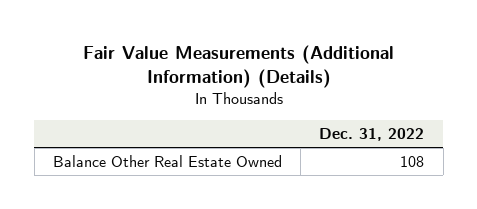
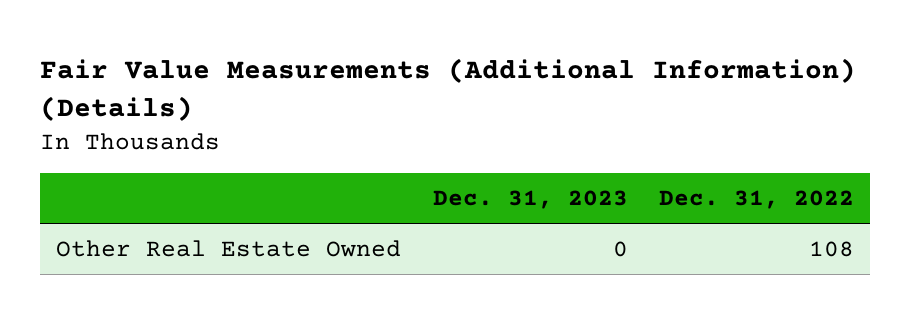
none -> [432,190,628,210] Dec. 31, 2023
[52,155,282,168] Balance Other Real Estate Owned -> [56,240,402,258] Other Real Estate Owned

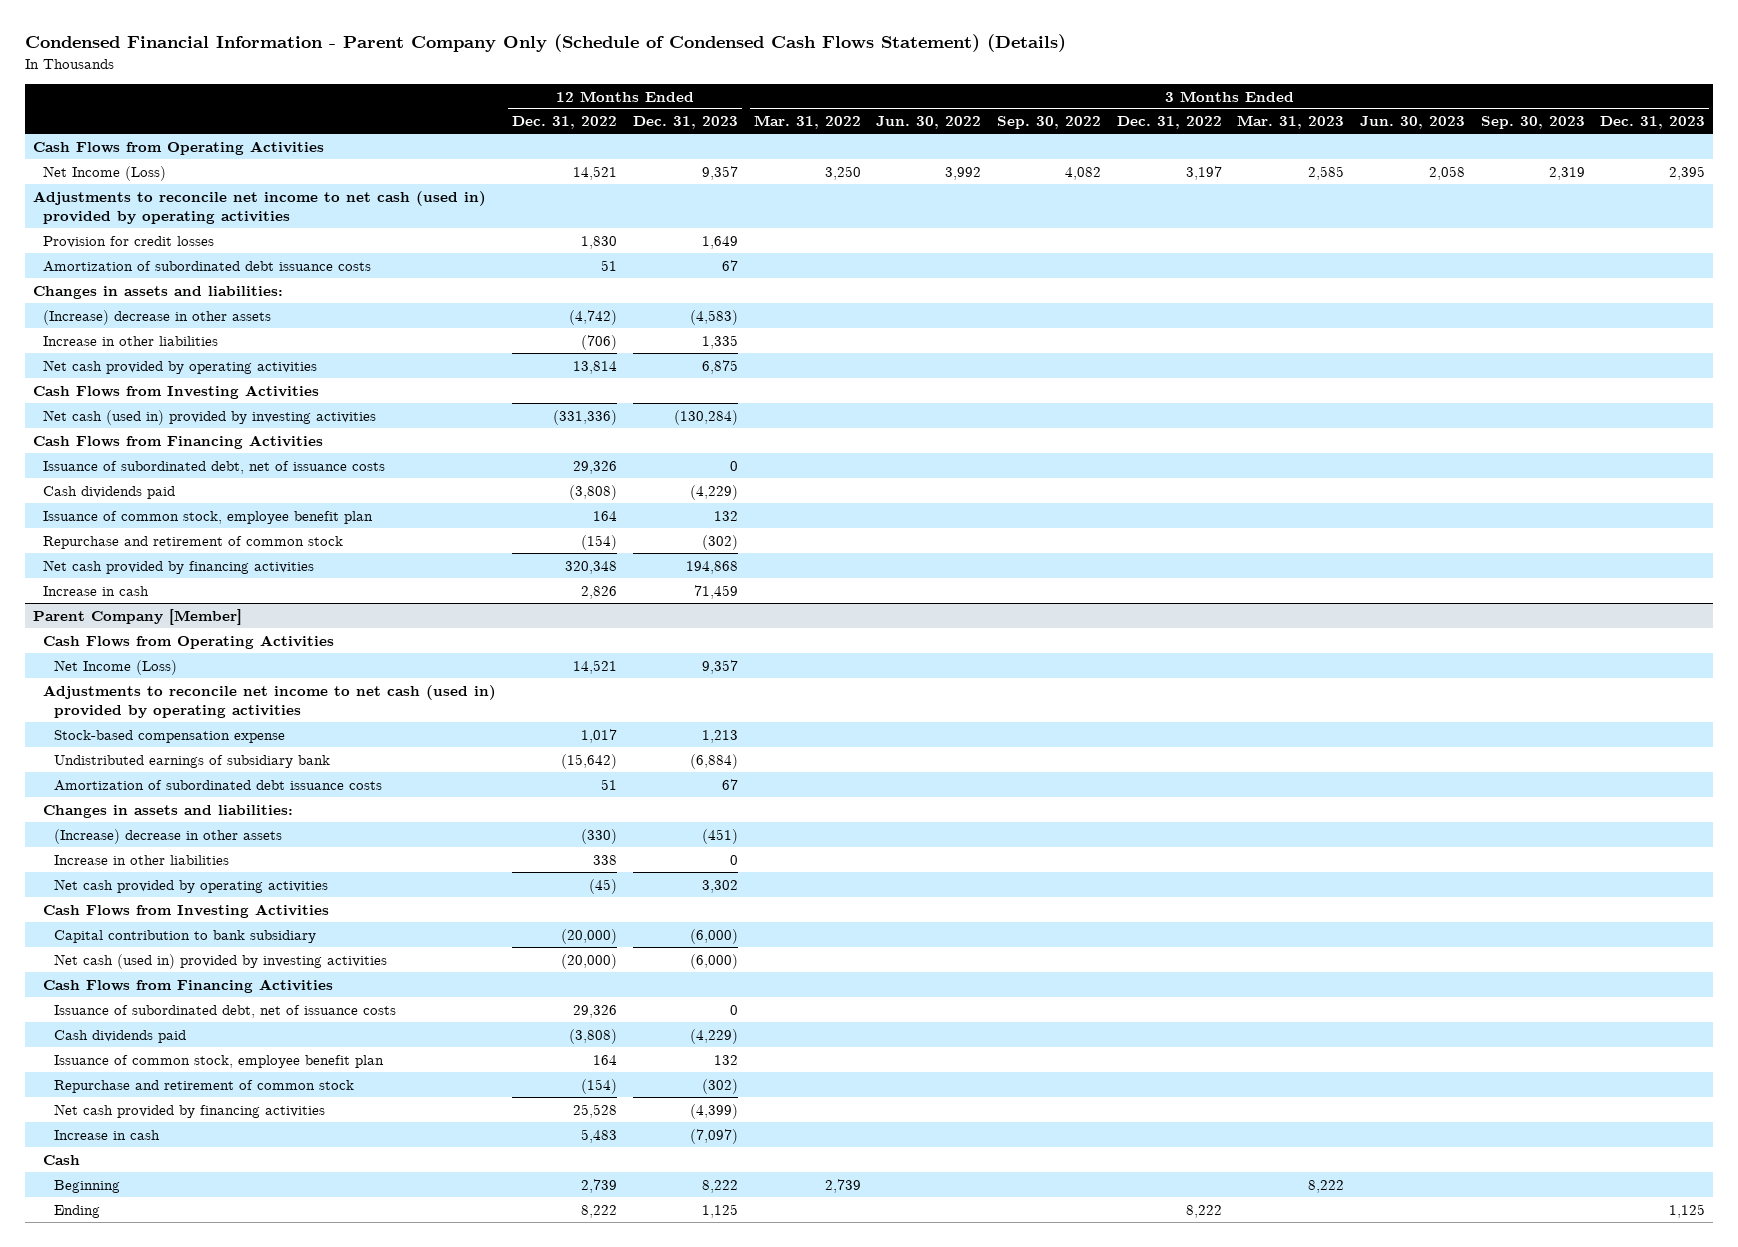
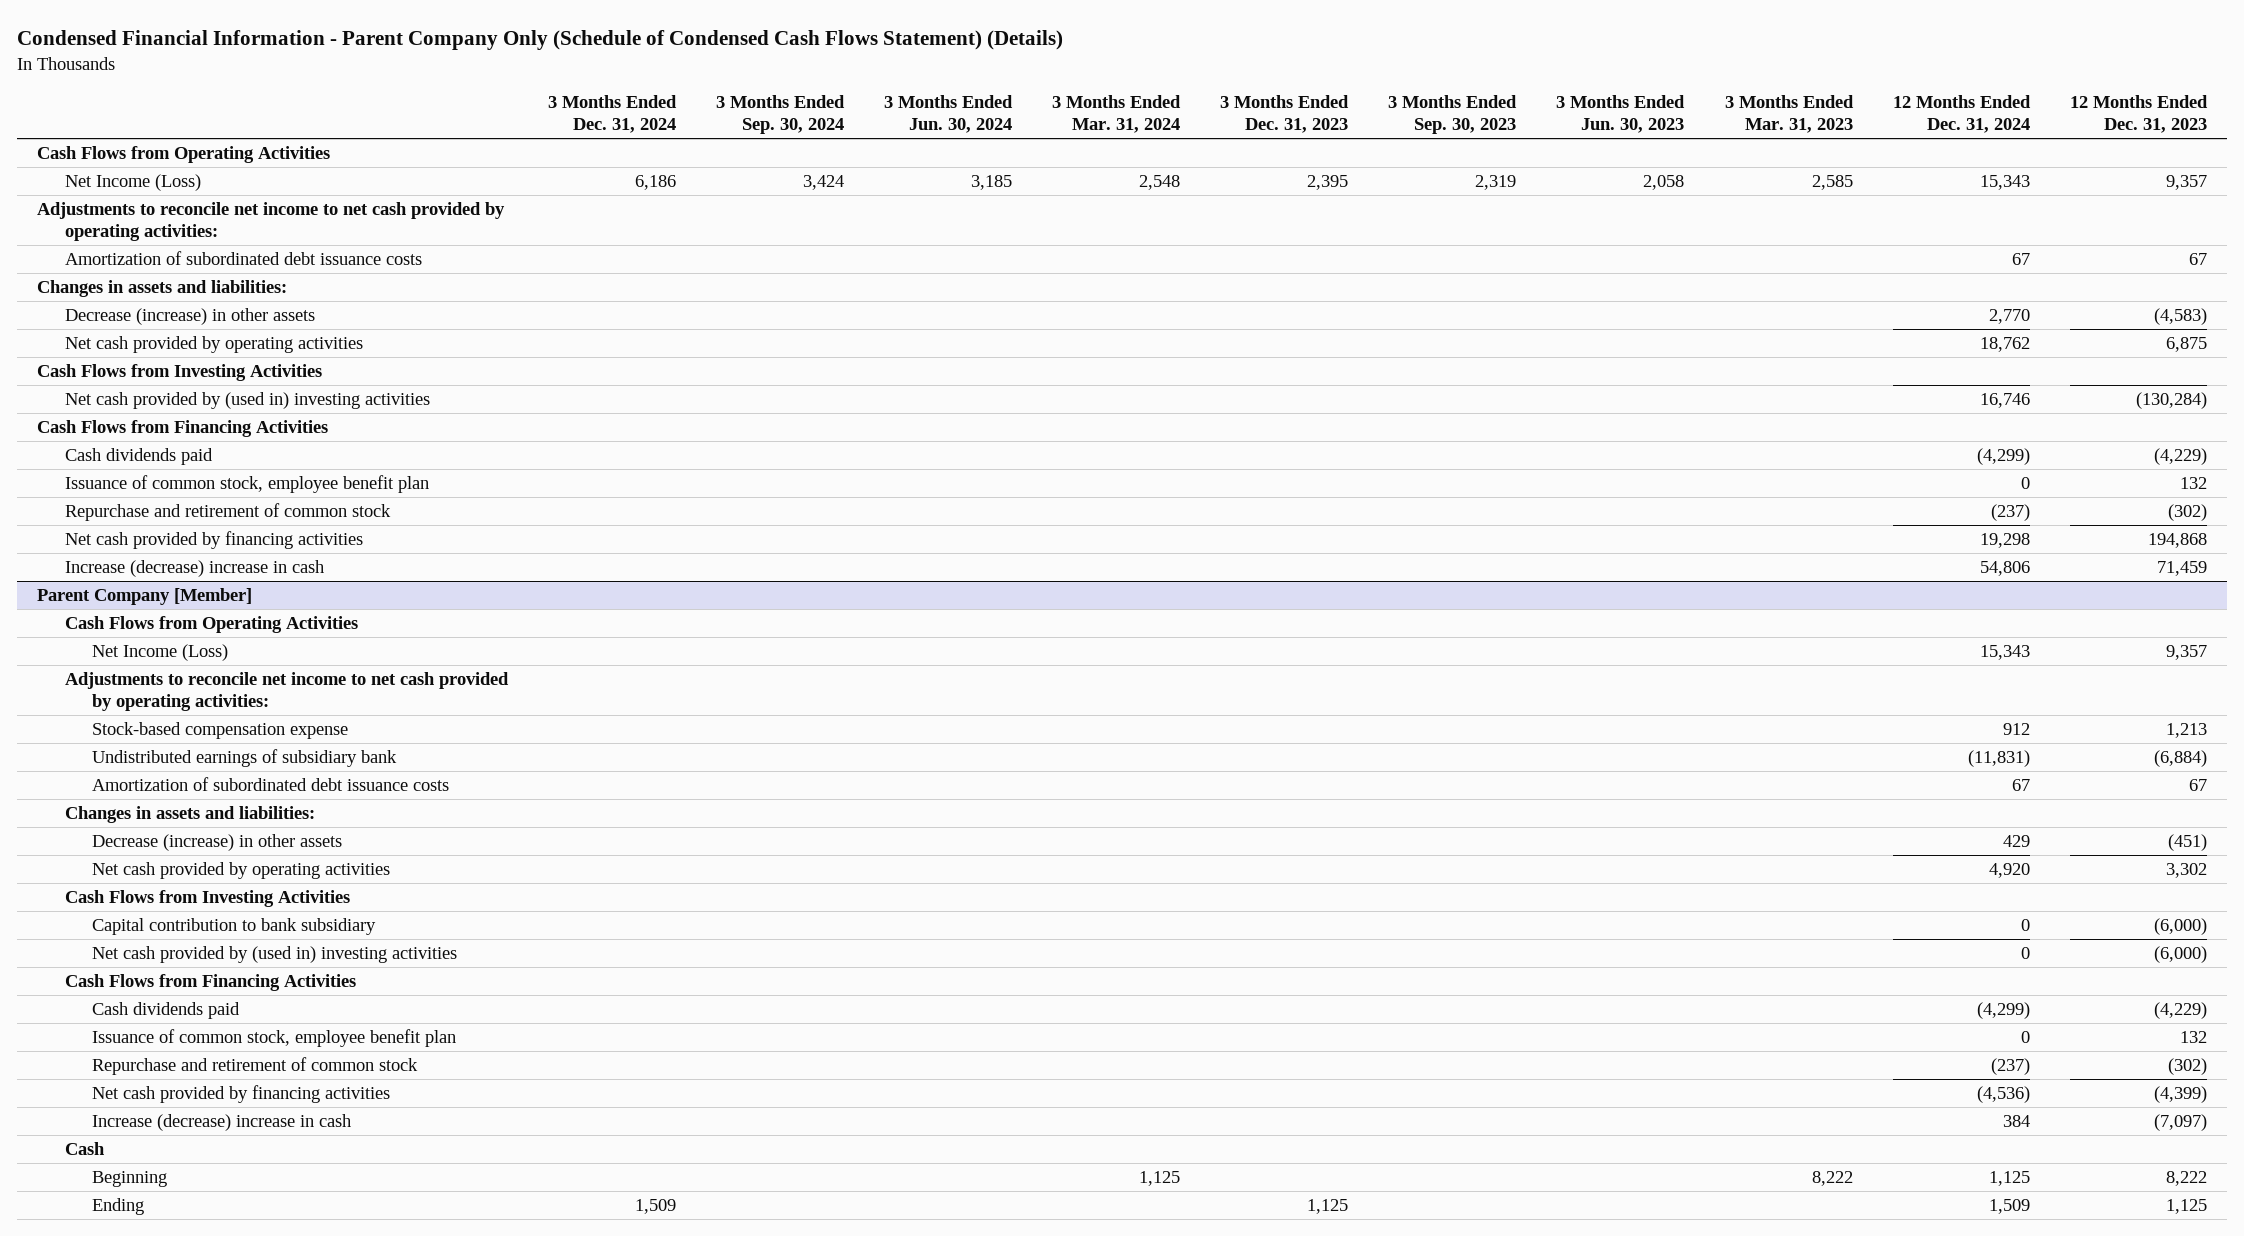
[512,116,618,130] Dec. 31, 2022 -> none
[753,115,861,130] Mar. 31, 2022 -> none
[876,116,982,130] Jun. 30, 2022 -> none
[996,116,1101,130] Sep. 30, 2022 -> none
[1116,116,1222,130] Dec. 31, 2022 -> none
none -> [547,95,677,134] 3 Months Ended Dec. 31, 2024
none -> [715,95,845,135] 3 Months Ended Sep. 30, 2024
none -> [883,95,1013,134] 3 Months Ended Jun. 30, 2024
none -> [1052,95,1182,134] 3 Months Ended Mar. 31, 2024
none -> [1892,95,2031,134] 12 Months Ended Dec. 31, 2024
[43,235,215,248] Provision for credit losses -> none
[32,190,486,224] Adjustments to reconcile net income to net cash (used in) provided by operating activities -> [36,201,505,241] Adjustments to reconcile net income to net cash provided by operating activities:
[43,335,219,346] Increase in other liabilities -> none
[43,309,272,325] (Increase) decrease in other assets -> [64,307,315,325] Decrease (increase) in other assets
[43,409,377,425] Net cash (used in) provided by investing activities -> [64,391,430,409] Net cash provided by (used in) investing activities
[43,460,386,474] Issuance of subordinated debt, net of issuance costs -> none
[43,585,150,596] Increase in cash -> [64,559,324,577] Increase (decrease) increase in cash
[43,684,497,718] Adjustments to reconcile net income to net cash (used in) provided by operating activities -> [64,671,509,711] Adjustments to reconcile net income to net cash provided by operating activities:
[54,854,230,865] Increase in other liabilities -> none
[54,828,283,844] (Increase) decrease in other assets -> [92,833,343,851] Decrease (increase) in other assets
[54,953,388,969] Net cash (used in) provided by investing activities -> [92,945,458,963] Net cash provided by (used in) investing activities
[54,1004,397,1018] Issuance of subordinated debt, net of issuance costs -> none
[54,1129,161,1140] Increase in cash -> [92,1113,352,1131] Increase (decrease) increase in cash

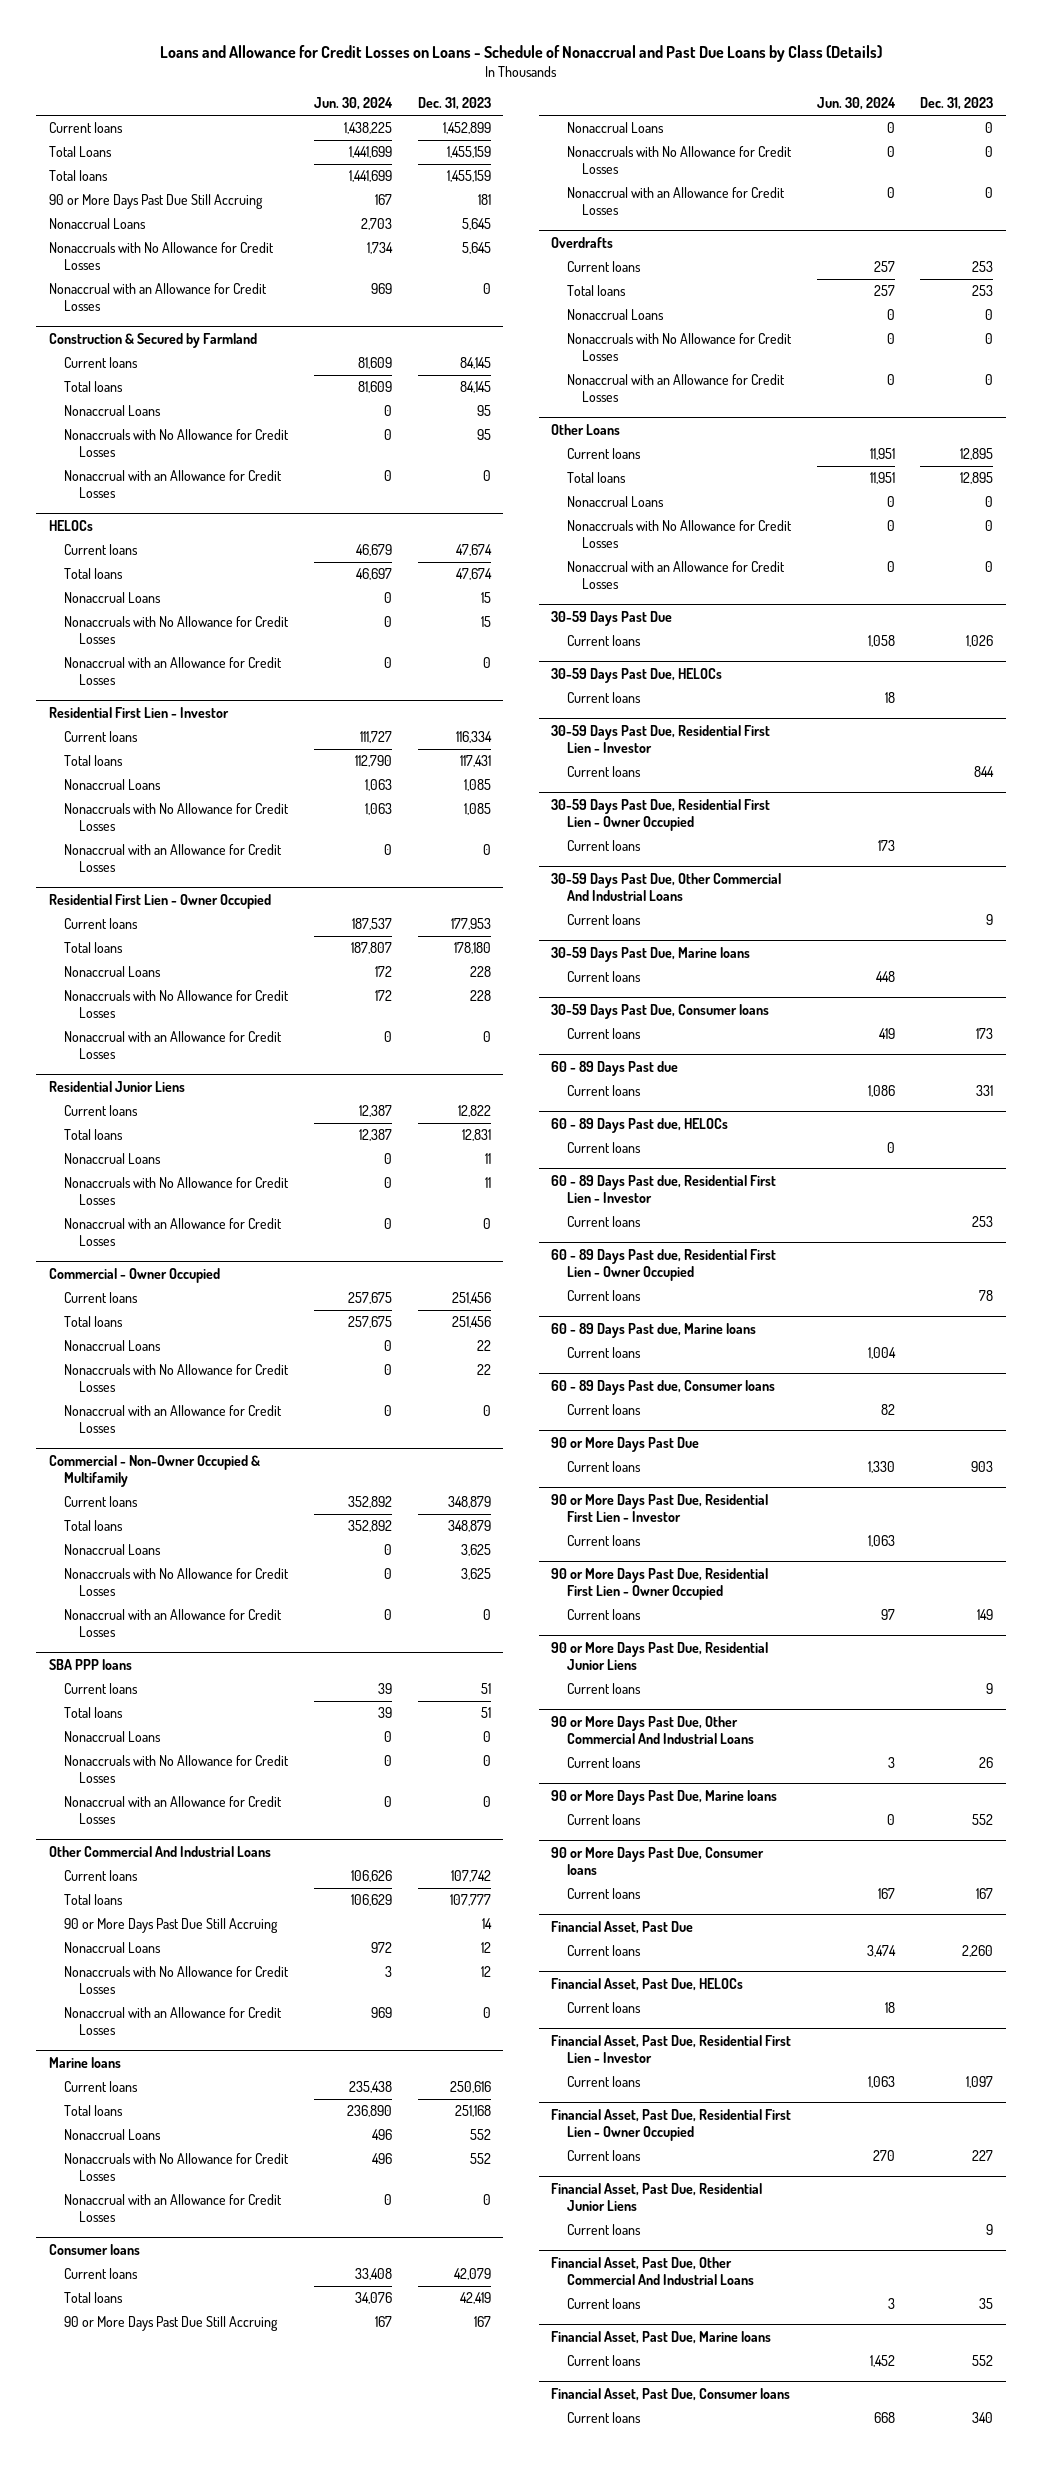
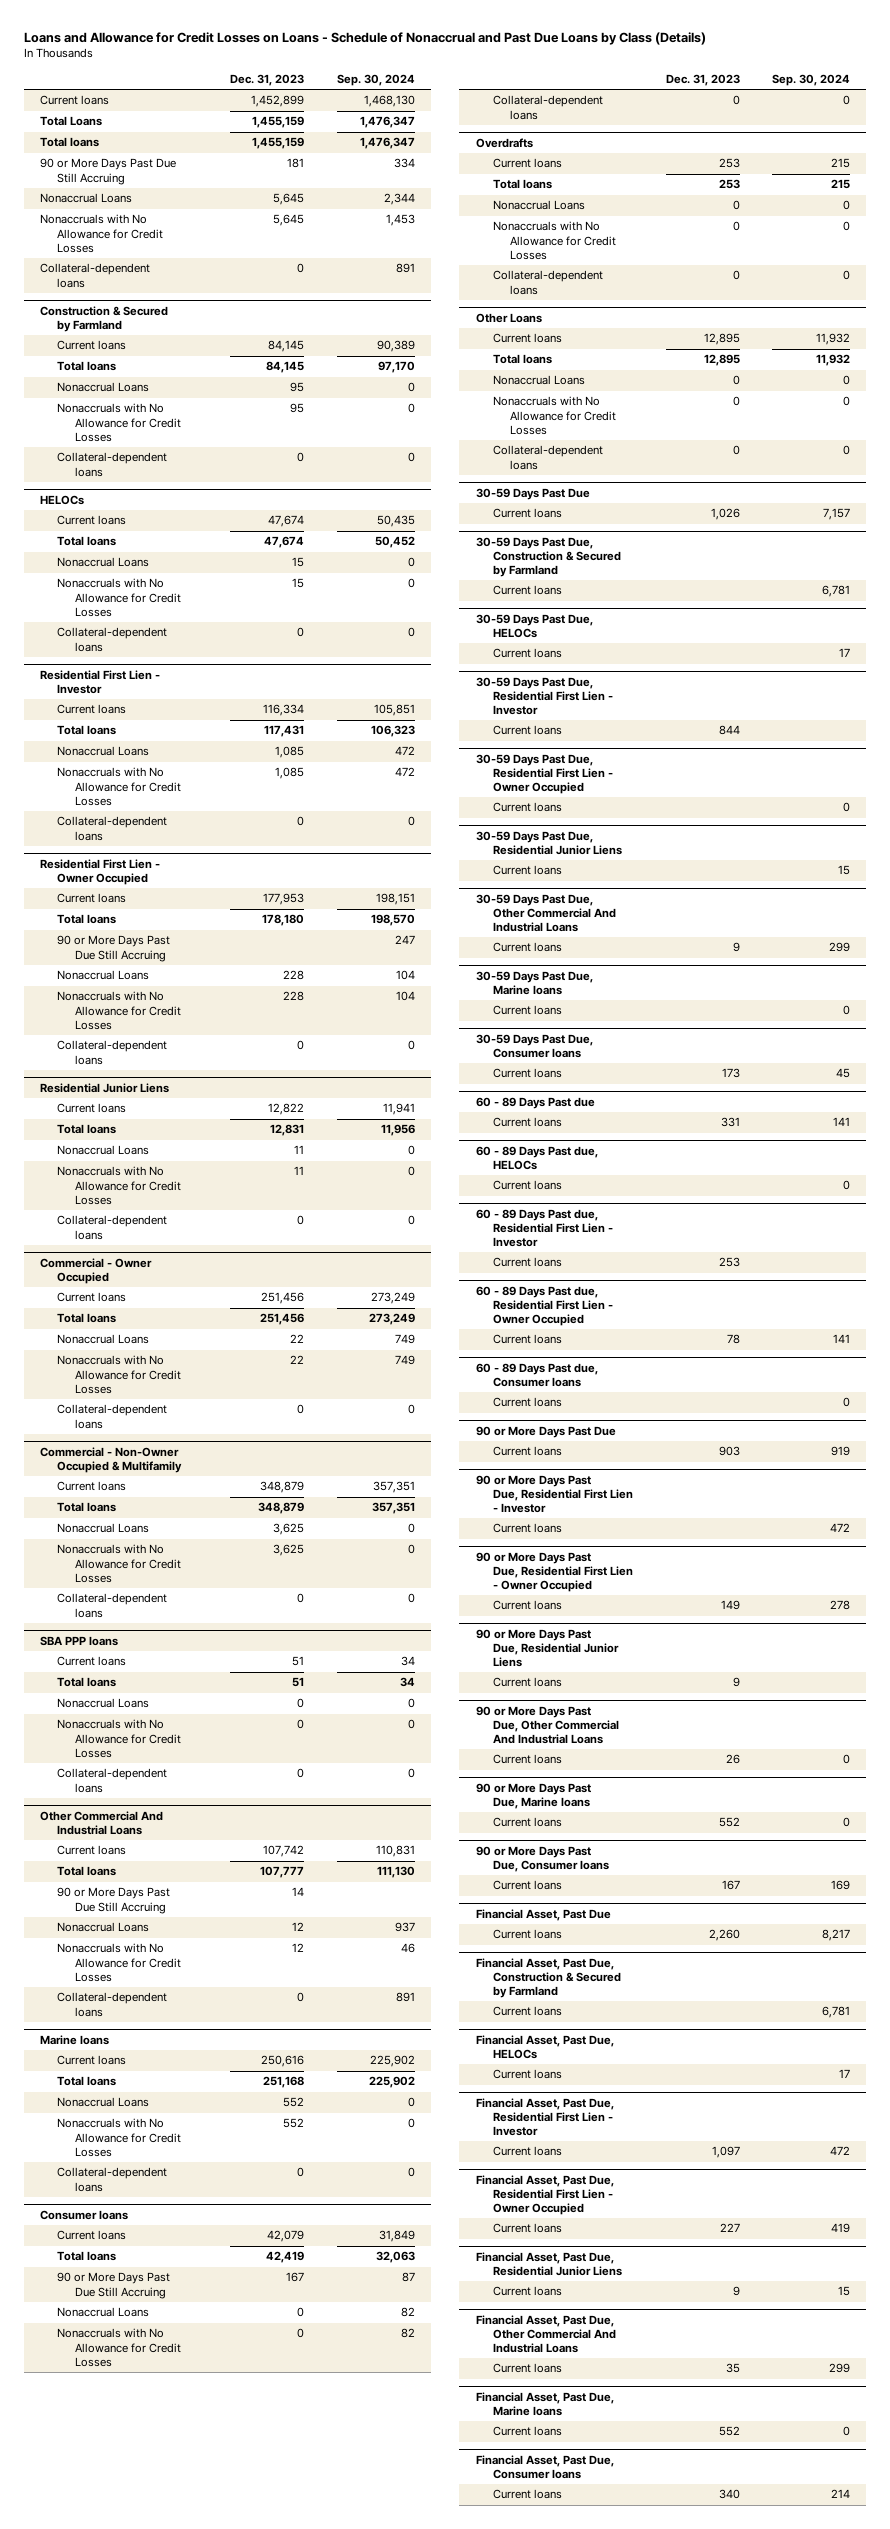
[314,97,394,111] Jun. 30, 2024 -> none
none -> [336,73,415,86] Sep. 30, 2024
[48,283,267,312] Nonaccrual with an Allowance for Credit Losses -> [40,263,151,288] Collateral-dependent loans
[64,470,283,499] Nonaccrual with an Allowance for Credit Losses -> [57,452,168,477] Collateral-dependent loans
[64,657,283,686] Nonaccrual with an Allowance for Credit Losses -> [57,627,168,652] Collateral-dependent loans
[64,844,283,873] Nonaccrual with an Allowance for Credit Losses -> [57,816,168,841] Collateral-dependent loans
none -> [57,935,171,962] 90 or More Days Past Due Still Accruing
[64,1031,283,1060] Nonaccrual with an Allowance for Credit Losses -> [57,1040,168,1065] Collateral-dependent loans
[64,1218,283,1247] Nonaccrual with an Allowance for Credit Losses -> [57,1215,168,1240] Collateral-dependent loans
[64,1405,283,1434] Nonaccrual with an Allowance for Credit Losses -> [57,1404,168,1429] Collateral-dependent loans
[64,1609,283,1638] Nonaccrual with an Allowance for Credit Losses -> [57,1593,168,1618] Collateral-dependent loans
[64,1796,283,1825] Nonaccrual with an Allowance for Credit Losses -> [57,1768,168,1793] Collateral-dependent loans
[64,2007,283,2036] Nonaccrual with an Allowance for Credit Losses -> [57,1992,168,2017] Collateral-dependent loans
[64,2194,283,2223] Nonaccrual with an Allowance for Credit Losses -> [57,2167,168,2192] Collateral-dependent loans
[566,187,785,216] Nonaccrual with an Allowance for Credit Losses -> [493,95,604,120] Collateral-dependent loans
[566,374,785,403] Nonaccrual with an Allowance for Credit Losses -> [493,270,604,295] Collateral-dependent loans
[566,561,785,590] Nonaccrual with an Allowance for Credit Losses -> [493,445,604,470] Collateral-dependent loans
none -> [475,536,622,578] 30-59 Days Past Due, Construction & Secured by Farmland
none -> [493,585,563,596] Current loans
none -> [475,830,623,855] 30-59 Days Past Due, Residential Junior Liens
none -> [493,865,563,876] Current loans
[551,1322,757,1338] 60 - 89 Days Past due, Marine loans -> none
[566,1347,641,1359] Current loans -> none
none -> [475,1957,622,1999] Financial Asset, Past Due, Construction & Secured by Farmland
none -> [493,2006,563,2017] Current loans

